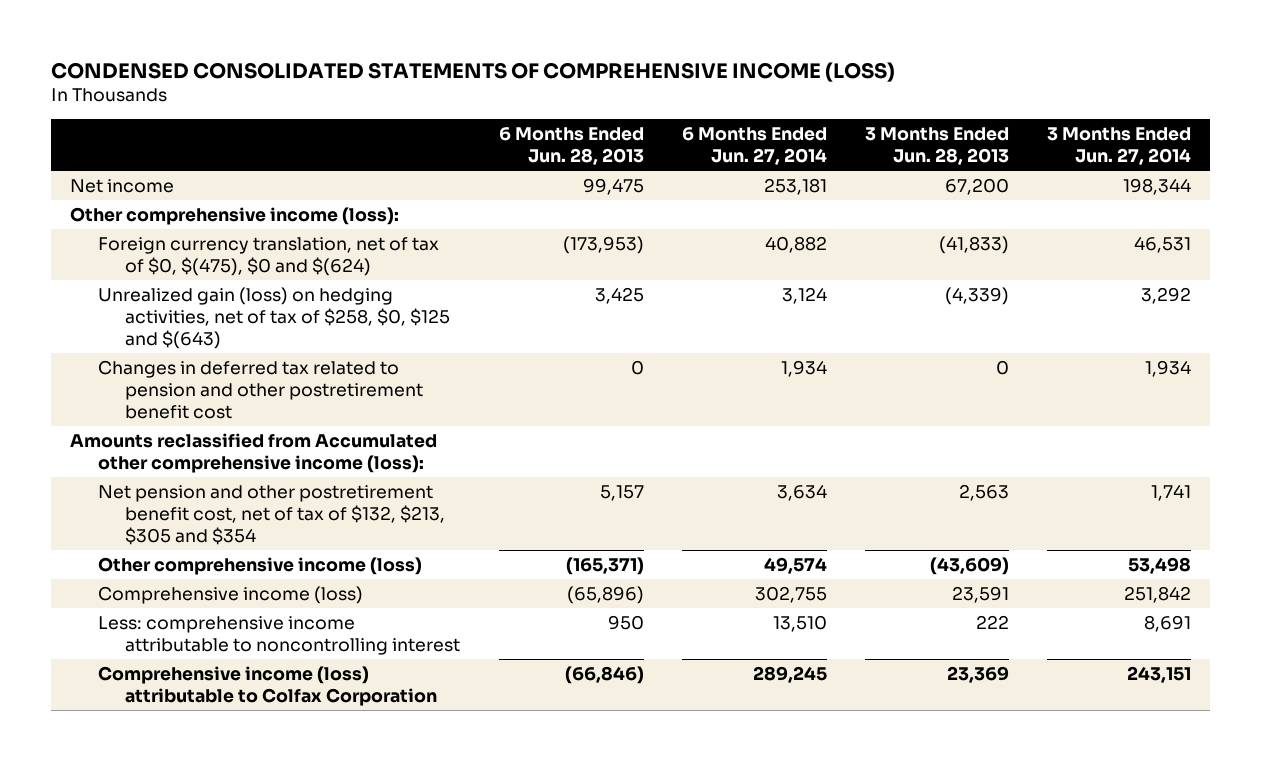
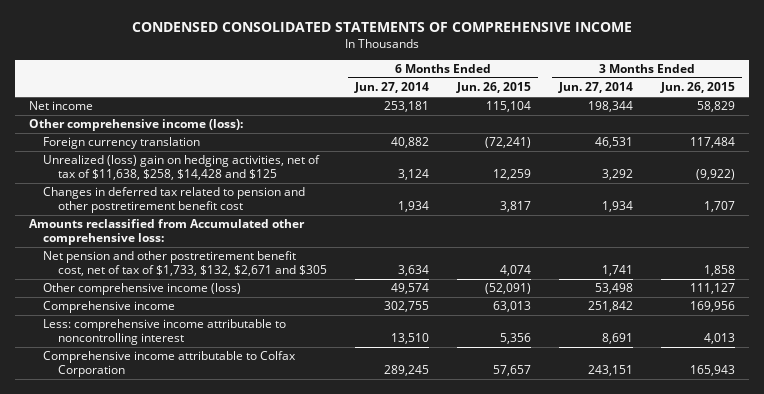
[51,62,896,83] CONDENSED CONSOLIDATED STATEMENTS OF COMPREHENSIVE INCOME (LOSS) -> [131,22,632,33] CONDENSED CONSOLIDATED STATEMENTS OF COMPREHENSIVE INCOME
[498,126,644,165] 6 Months Ended Jun. 28, 2013 -> none
[864,126,1009,165] 3 Months Ended Jun. 28, 2013 -> none
none -> [455,82,531,94] Jun. 26, 2015
none -> [660,82,736,94] Jun. 26, 2015
[97,236,439,277] Foreign currency translation, net of tax of $0, $(475), $0 and $(624) -> [43,137,201,150] Foreign currency translation
[97,286,451,350] Unrealized gain (loss) on hedging activities, net of tax of $258, $0, $125 and $(643) -> [43,155,321,180] Unrealized (loss) gain on hedging activities, net of tax of $11,638, $258, $14,428 and $125
[70,432,438,474] Amounts reclassified from Accumulated other comprehensive income (loss): -> [28,219,305,245] Amounts reclassified from Accumulated other comprehensive loss:
[97,484,446,546] Net pension and other postretirement benefit cost, net of tax of $132, $213, $305 and $354 -> [43,251,327,276] Net pension and other postretirement benefit cost, net of tax of $1,733, $132, $2,671 and $305
[97,585,363,604] Comprehensive income (loss) -> [43,301,176,314] Comprehensive income
[97,665,438,707] Comprehensive income (loss) attributable to Colfax Corporation -> [43,351,297,377] Comprehensive income attributable to Colfax Corporation

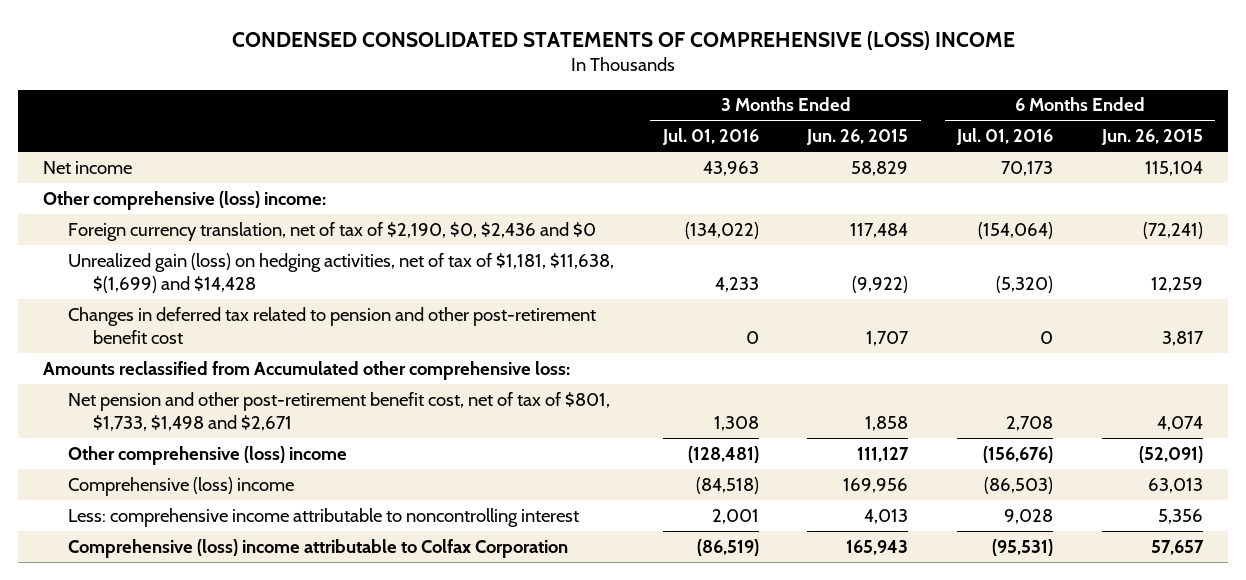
[131,22,632,33] CONDENSED CONSOLIDATED STATEMENTS OF COMPREHENSIVE INCOME -> [231,30,1015,50] CONDENSED CONSOLIDATED STATEMENTS OF COMPREHENSIVE (LOSS) INCOME
[353,82,429,94] Jun. 27, 2014 -> none
[557,82,633,94] Jun. 27, 2014 -> none
none -> [661,128,759,146] Jul. 01, 2016
none -> [956,128,1054,146] Jul. 01, 2016
[28,119,243,132] Other comprehensive income (loss): -> [42,190,326,210] Other comprehensive (loss) income:
[43,137,201,150] Foreign currency translation -> [67,221,596,241] Foreign currency translation, net of tax of $2,190, $0, $2,436 and $0
[43,155,321,180] Unrealized (loss) gain on hedging activities, net of tax of $11,638, $258, $14,428 and $125 -> [67,252,614,293] Unrealized gain (loss) on hedging activities, net of tax of $1,181, $11,638, $(1,699) and $14,428
[43,187,306,213] Changes in deferred tax related to pension and other postretirement benefit cost -> [67,306,596,344] Changes in deferred tax related to pension and other post-retirement benefit cost
[43,251,327,276] Net pension and other postretirement benefit cost, net of tax of $1,733, $132, $2,671 and $305 -> [67,391,610,431] Net pension and other post-retirement benefit cost, net of tax of $801, $1,733, $1,498 and $2,671
[43,283,242,296] Other comprehensive income (loss) -> [67,445,347,465] Other comprehensive (loss) income
[43,301,176,314] Comprehensive income -> [67,476,294,496] Comprehensive (loss) income
[43,351,297,377] Comprehensive income attributable to Colfax Corporation -> [67,538,568,558] Comprehensive (loss) income attributable to Colfax Corporation

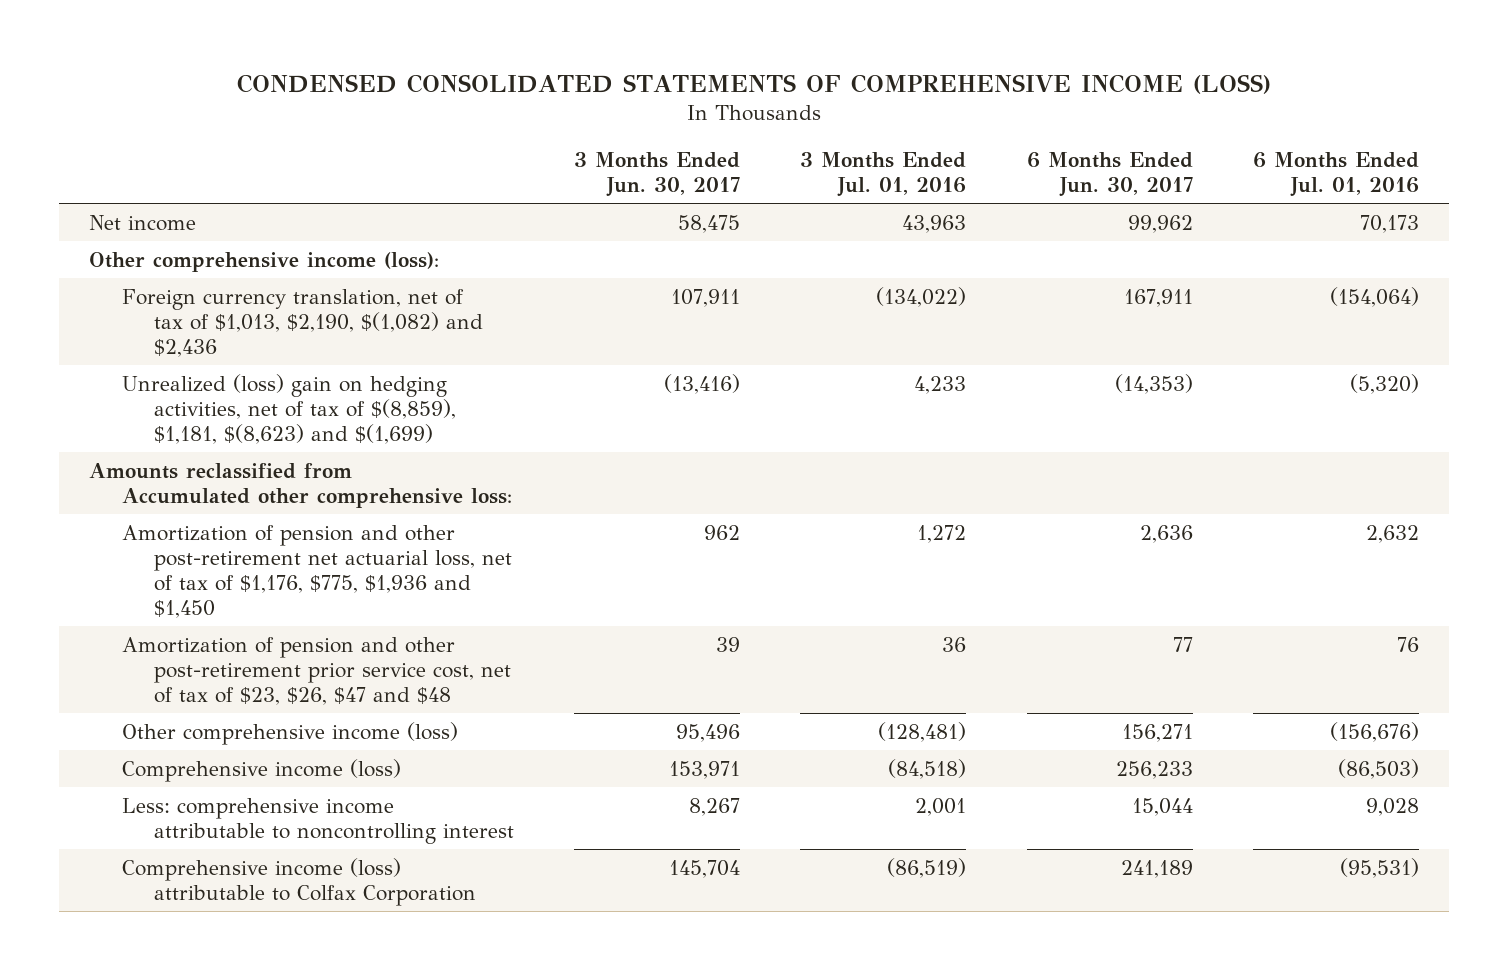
[231,30,1015,50] CONDENSED CONSOLIDATED STATEMENTS OF COMPREHENSIVE (LOSS) INCOME -> [237,73,1272,94] CONDENSED CONSOLIDATED STATEMENTS OF COMPREHENSIVE INCOME (LOSS)
[806,129,909,146] Jun. 26, 2015 -> none
[1101,129,1204,146] Jun. 26, 2015 -> none
none -> [573,151,740,197] 3 Months Ended Jun. 30, 2017
none -> [1026,151,1193,197] 6 Months Ended Jun. 30, 2017
[67,306,596,344] Changes in deferred tax related to pension and other post-retirement benefit cost -> none
[42,190,326,210] Other comprehensive (loss) income: -> [89,251,440,272] Other comprehensive income (loss):
[67,221,596,241] Foreign currency translation, net of tax of $2,190, $0, $2,436 and $0 -> [121,288,483,357] Foreign currency translation, net of tax of $1,013, $2,190, $(1,082) and $2,436
[67,252,614,293] Unrealized gain (loss) on hedging activities, net of tax of $1,181, $11,638, $(1,699) and $14,428 -> [121,373,456,444] Unrealized (loss) gain on hedging activities, net of tax of $(8,859), $1,181, $(8,623) and $(1,699)
[67,391,610,431] Net pension and other post-retirement benefit cost, net of tax of $801, $1,733, $1,498 and $2,671 -> none
none -> [121,524,512,618] Amortization of pension and other post-retirement net actuarial loss, net of tax of $1,176, $775, $1,936 and $1,450
none -> [121,636,511,705] Amortization of pension and other post-retirement prior service cost, net of tax of $23, $26, $47 and $48
[67,445,347,465] Other comprehensive (loss) income -> [121,721,458,745] Other comprehensive income (loss)
[67,476,294,496] Comprehensive (loss) income -> [121,758,401,782] Comprehensive income (loss)
[67,538,568,558] Comprehensive (loss) income attributable to Colfax Corporation -> [121,857,476,906] Comprehensive income (loss) attributable to Colfax Corporation

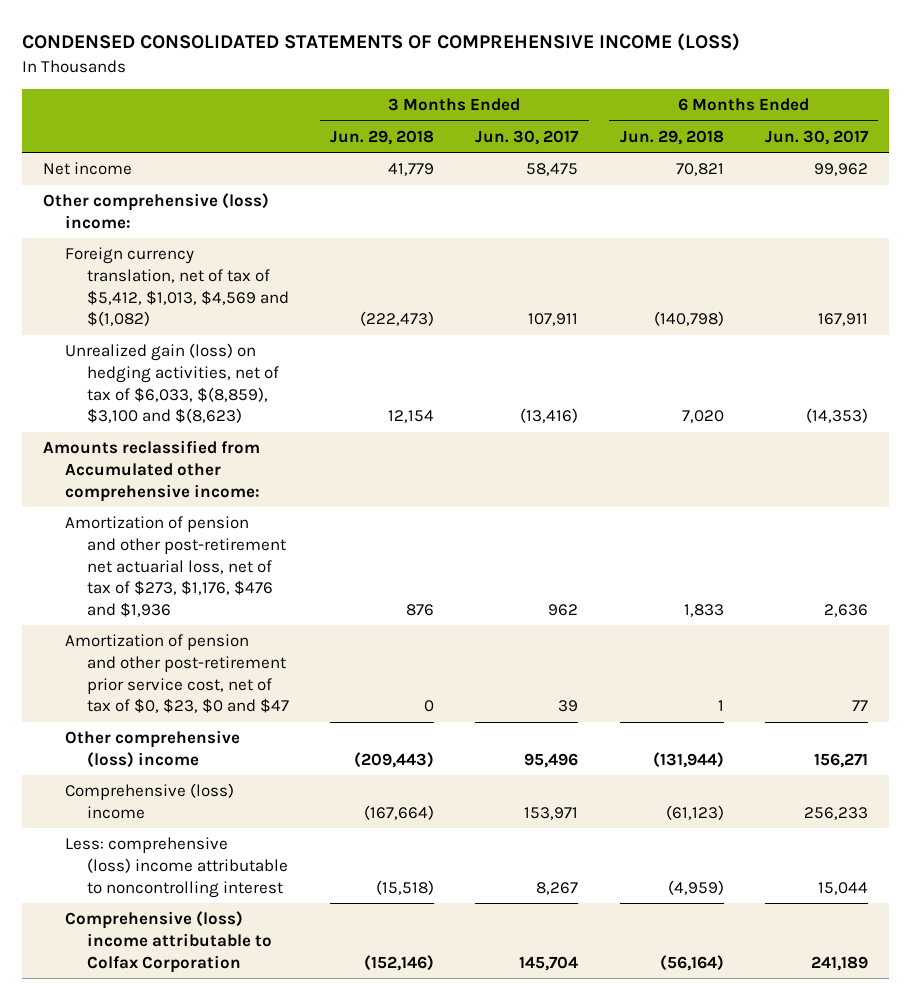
[800,151,967,197] 3 Months Ended Jul. 01, 2016 -> none
[1252,151,1419,197] 6 Months Ended Jul. 01, 2016 -> none
none -> [329,129,434,145] Jun. 29, 2018
none -> [619,129,724,145] Jun. 29, 2018
[89,251,440,272] Other comprehensive income (loss): -> [42,193,269,229] Other comprehensive (loss) income:
[121,288,483,357] Foreign currency translation, net of tax of $1,013, $2,190, $(1,082) and $2,436 -> [64,247,289,327] Foreign currency translation, net of tax of $5,412, $1,013, $4,569 and $(1,082)
[121,373,456,444] Unrealized (loss) gain on hedging activities, net of tax of $(8,859), $1,181, $(8,623) and $(1,699) -> [64,343,279,424] Unrealized gain (loss) on hedging activities, net of tax of $6,033, $(8,859), $3,100 and $(8,623)
[89,462,512,508] Amounts reclassified from Accumulated other comprehensive loss: -> [42,440,260,502] Amounts reclassified from Accumulated other comprehensive income:
[121,524,512,618] Amortization of pension and other post-retirement net actuarial loss, net of tax of $1,176, $775, $1,936 and $1,450 -> [64,516,286,617] Amortization of pension and other post-retirement net actuarial loss, net of tax of $273, $1,176, $476 and $1,936
[121,636,511,705] Amortization of pension and other post-retirement prior service cost, net of tax of $23, $26, $47 and $48 -> [64,634,289,714] Amortization of pension and other post-retirement prior service cost, net of tax of $0, $23, $0 and $47
[121,721,458,745] Other comprehensive income (loss) -> [64,730,240,768] Other comprehensive (loss) income
[121,758,401,782] Comprehensive income (loss) -> [64,783,234,819] Comprehensive (loss) income
[121,797,514,844] Less: comprehensive income attributable to noncontrolling interest -> [64,837,288,898] Less: comprehensive (loss) income attributable to noncontrolling interest
[121,857,476,906] Comprehensive income (loss) attributable to Colfax Corporation -> [64,911,272,973] Comprehensive (loss) income attributable to Colfax Corporation

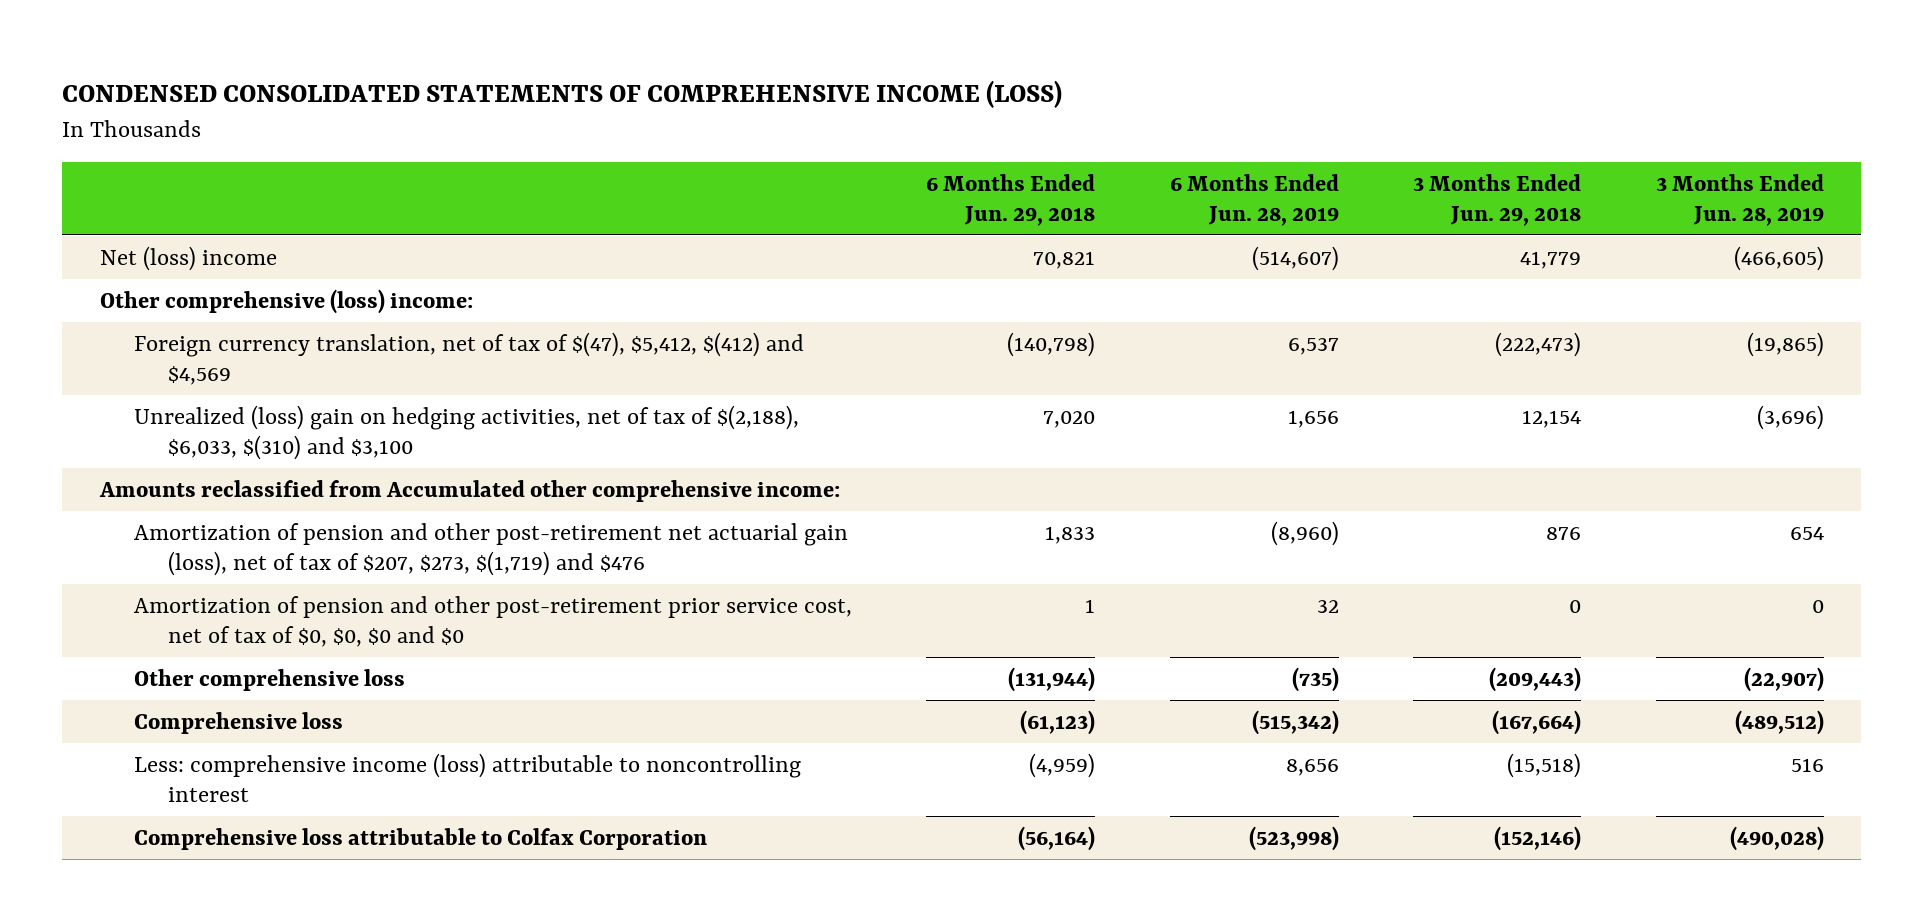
[475,129,580,145] Jun. 30, 2017 -> none
[764,129,869,145] Jun. 30, 2017 -> none
none -> [1169,173,1339,226] 6 Months Ended Jun. 28, 2019
none -> [1655,173,1824,226] 3 Months Ended Jun. 28, 2019
[42,162,132,176] Net income -> [99,245,277,271] Net (loss) income
[64,247,289,327] Foreign currency translation, net of tax of $5,412, $1,013, $4,569 and $(1,082) -> [134,331,805,385] Foreign currency translation, net of tax of $(47), $5,412, $(412) and $4,569
[64,343,279,424] Unrealized gain (loss) on hedging activities, net of tax of $6,033, $(8,859), $3,100 and $(8,623) -> [134,404,800,460] Unrealized (loss) gain on hedging activities, net of tax of $(2,188), $6,033, $(310) and $3,100
[64,516,286,617] Amortization of pension and other post-retirement net actuarial loss, net of tax of $273, $1,176, $476 and $1,936 -> [134,522,849,576] Amortization of pension and other post-retirement net actuarial gain (loss), net of tax of $207, $273, $(1,719) and $476
[64,634,289,714] Amortization of pension and other post-retirement prior service cost, net of tax of $0, $23, $0 and $47 -> [134,595,853,647] Amortization of pension and other post-retirement prior service cost, net of tax of $0, $0, $0 and $0
[64,730,240,768] Other comprehensive (loss) income -> [134,668,406,691] Other comprehensive loss
[64,783,234,819] Comprehensive (loss) income -> [134,711,344,734] Comprehensive loss
[64,837,288,898] Less: comprehensive (loss) income attributable to noncontrolling interest -> [134,752,802,802] Less: comprehensive income (loss) attributable to noncontrolling interest
[64,911,272,973] Comprehensive (loss) income attributable to Colfax Corporation -> [134,827,708,850] Comprehensive loss attributable to Colfax Corporation

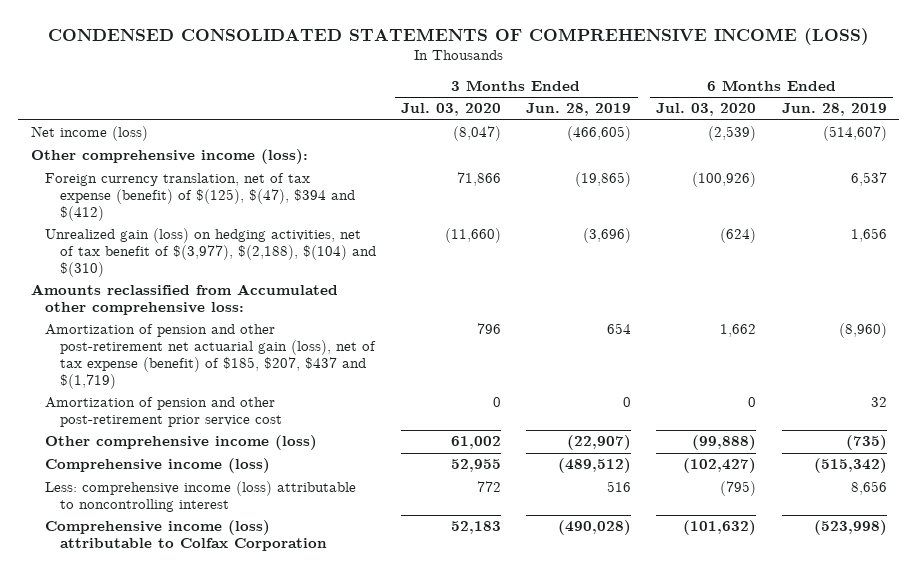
[926,173,1096,226] 6 Months Ended Jun. 29, 2018 -> none
[1413,173,1582,226] 3 Months Ended Jun. 29, 2018 -> none
none -> [401,103,502,117] Jul. 03, 2020
none -> [656,103,757,117] Jul. 03, 2020
[99,245,277,271] Net (loss) income -> [30,126,148,142] Net income (loss)
[99,288,473,314] Other comprehensive (loss) income: -> [30,149,308,165] Other comprehensive income (loss):
[134,331,805,385] Foreign currency translation, net of tax of $(47), $5,412, $(412) and $4,569 -> [45,173,356,222] Foreign currency translation, net of tax expense (benefit) of $(125), $(47), $394 and $(412)
[134,404,800,460] Unrealized (loss) gain on hedging activities, net of tax of $(2,188), $6,033, $(310) and $3,100 -> [45,228,377,278] Unrealized gain (loss) on hedging activities, net of tax benefit of $(3,977), $(2,188), $(104) and $(310)
[98,479,840,502] Amounts reclassified from Accumulated other comprehensive income: -> [30,284,338,316] Amounts reclassified from Accumulated other comprehensive loss:
[134,522,849,576] Amortization of pension and other post-retirement net actuarial gain (loss), net of tax of $207, $273, $(1,719) and $476 -> [45,324,377,390] Amortization of pension and other post-retirement net actuarial gain (loss), net of tax expense (benefit) of $185, $207, $437 and $(1,719)
[134,595,853,647] Amortization of pension and other post-retirement prior service cost, net of tax of $0, $0, $0 and $0 -> [45,397,283,428] Amortization of pension and other post-retirement prior service cost
[134,668,406,691] Other comprehensive loss -> [45,435,318,451] Other comprehensive income (loss)
[134,711,344,734] Comprehensive loss -> [45,458,271,474] Comprehensive income (loss)
[134,827,708,850] Comprehensive loss attributable to Colfax Corporation -> [45,520,328,552] Comprehensive income (loss) attributable to Colfax Corporation

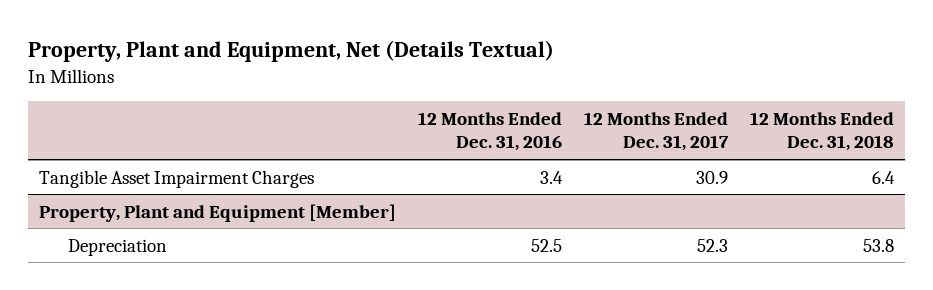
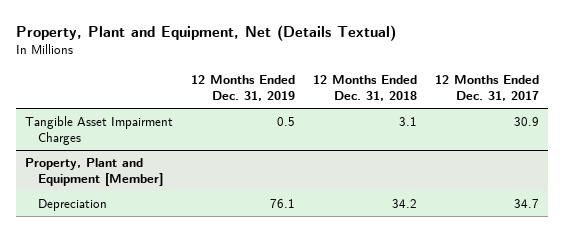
[417,112,562,152] 12 Months Ended Dec. 31, 2016 -> none
none -> [191,75,296,102] 12 Months Ended Dec. 31, 2019
[872,170,896,184] 6.4 -> [398,116,417,126] 3.1
[696,238,728,252] 52.3 -> [513,198,539,208] 34.7
[863,238,895,252] 53.8 -> [391,198,417,208] 34.2

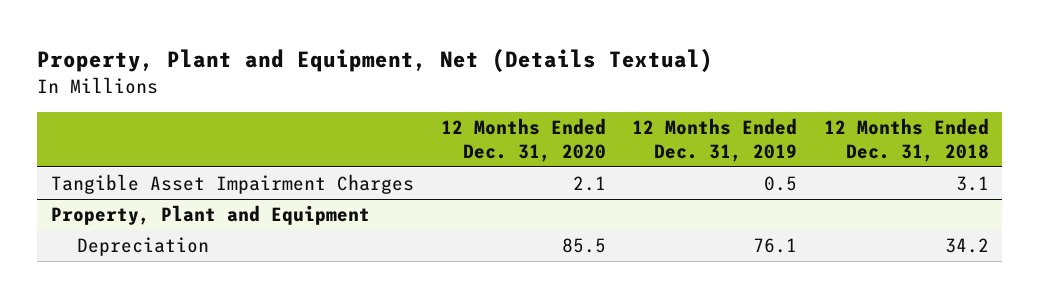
[434,75,539,102] 12 Months Ended Dec. 31, 2017 -> none
none -> [440,117,606,162] 12 Months Ended Dec. 31, 2020
[25,157,164,186] Property, Plant and Equipment [Member] -> [50,205,370,226] Property, Plant and Equipment

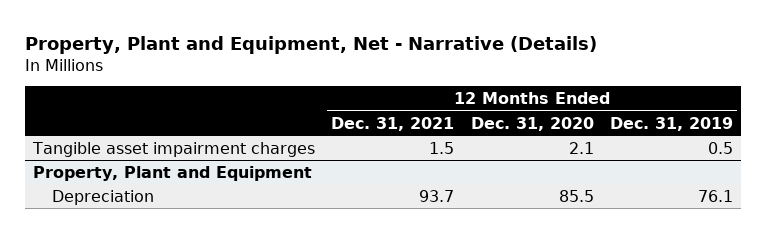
[37,48,714,72] Property, Plant and Equipment, Net (Details Textual) -> [25,35,598,54] Property, Plant and Equipment, Net - Narrative (Details)
[824,117,990,162] 12 Months Ended Dec. 31, 2018 -> none
none -> [331,116,455,131] Dec. 31, 2021
[50,174,414,195] Tangible Asset Impairment Charges -> [32,141,316,157] Tangible asset impairment charges

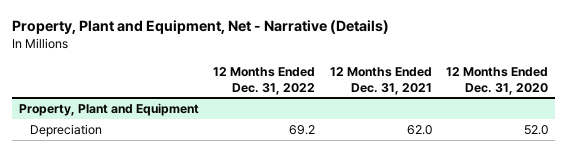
[609,116,733,131] Dec. 31, 2019 -> none
none -> [213,66,316,95] 12 Months Ended Dec. 31, 2022
[32,141,316,157] Tangible asset impairment charges -> none
[419,189,455,202] 93.7 -> [406,124,432,135] 62.0
[558,189,594,202] 85.5 -> [523,124,548,135] 52.0

